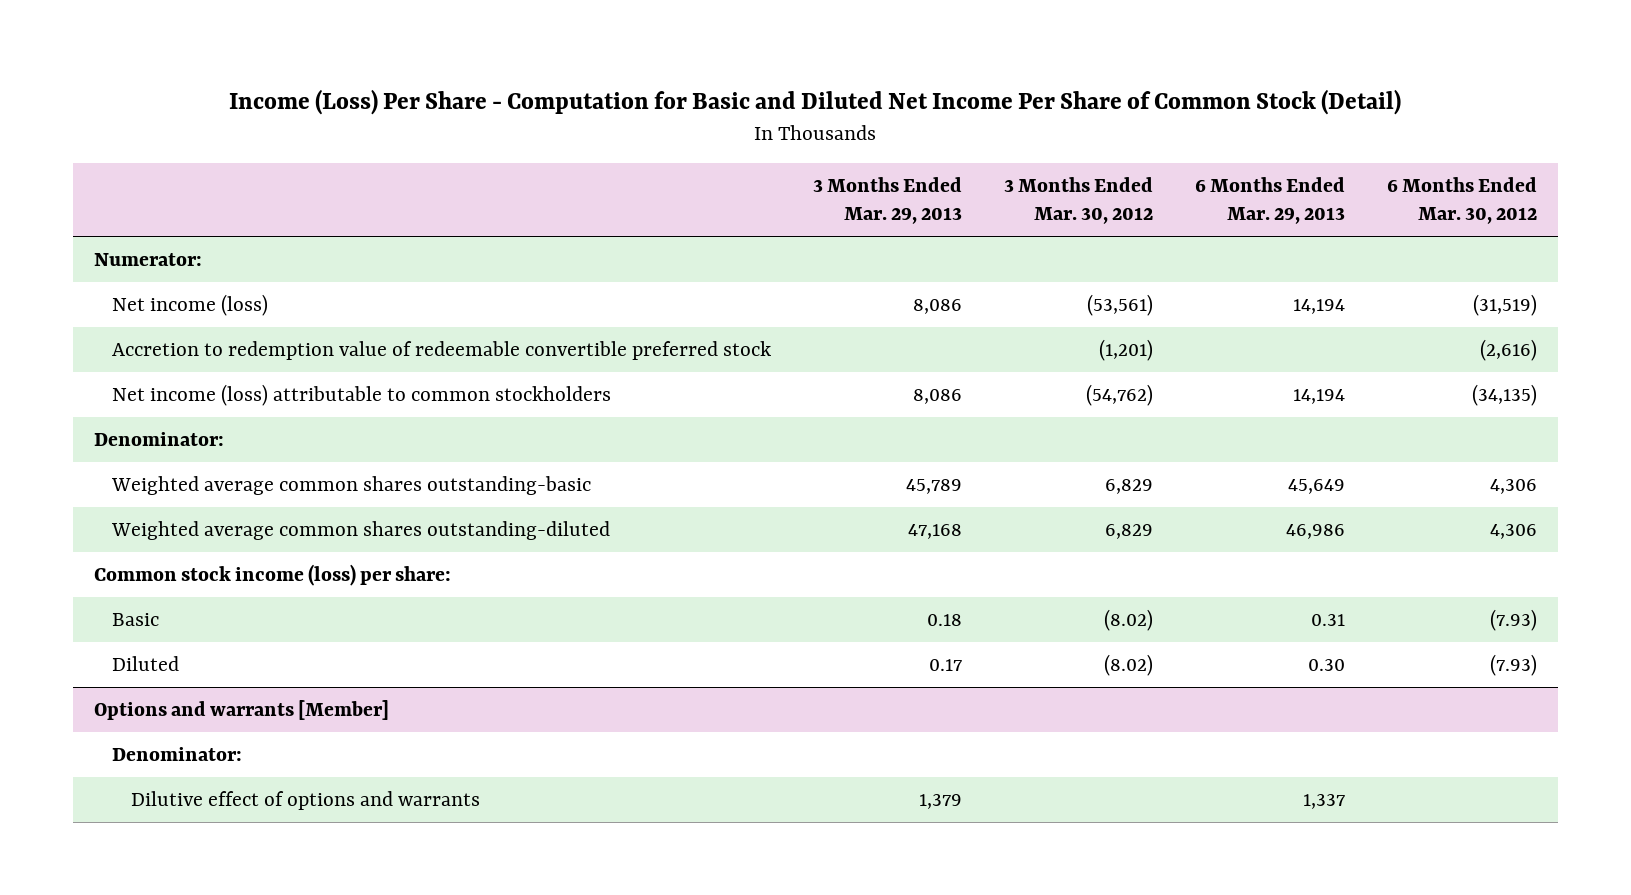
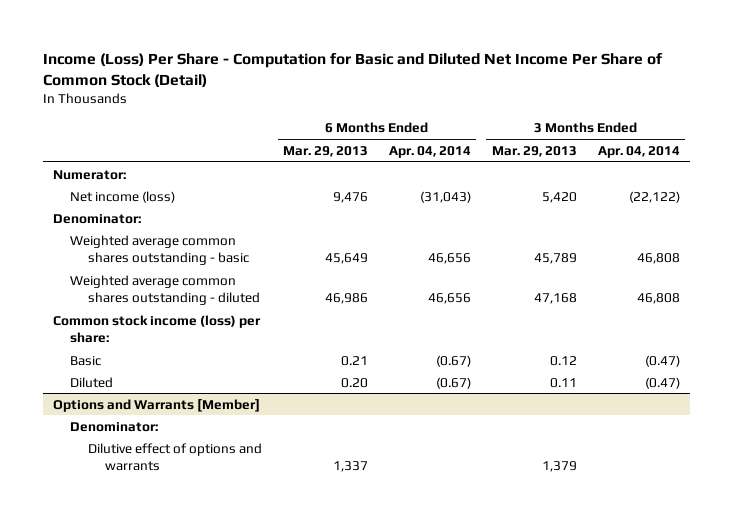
[1004,177,1154,225] 3 Months Ended Mar. 30, 2012 -> none
[1386,177,1537,225] 6 Months Ended Mar. 30, 2012 -> none
none -> [388,145,471,158] Apr. 04, 2014
none -> [597,145,680,158] Apr. 04, 2014
[112,340,772,360] Accretion to redemption value of redeemable convertible preferred stock -> none
[112,383,612,406] Net income (loss) attributable to common stockholders -> none
[913,298,963,314] 8,086 -> [541,191,577,203] 5,420
[1292,298,1345,314] 14,194 -> [332,191,368,203] 9,476
[111,475,592,495] Weighted average common shares outstanding-basic -> [70,234,249,265] Weighted average common shares outstanding - basic
[111,520,611,540] Weighted average common shares outstanding-diluted -> [70,274,260,305] Weighted average common shares outstanding - diluted
[927,613,963,626] 0.18 -> [549,355,577,366] 0.12
[1310,613,1345,626] 0.31 -> [340,355,368,366] 0.21
[929,658,963,671] 0.17 -> [549,377,577,388] 0.11
[1307,658,1345,671] 0.30 -> [340,377,368,388] 0.20
[93,699,389,720] Options and warrants [Member] -> [53,398,261,412] Options and Warrants [Member]

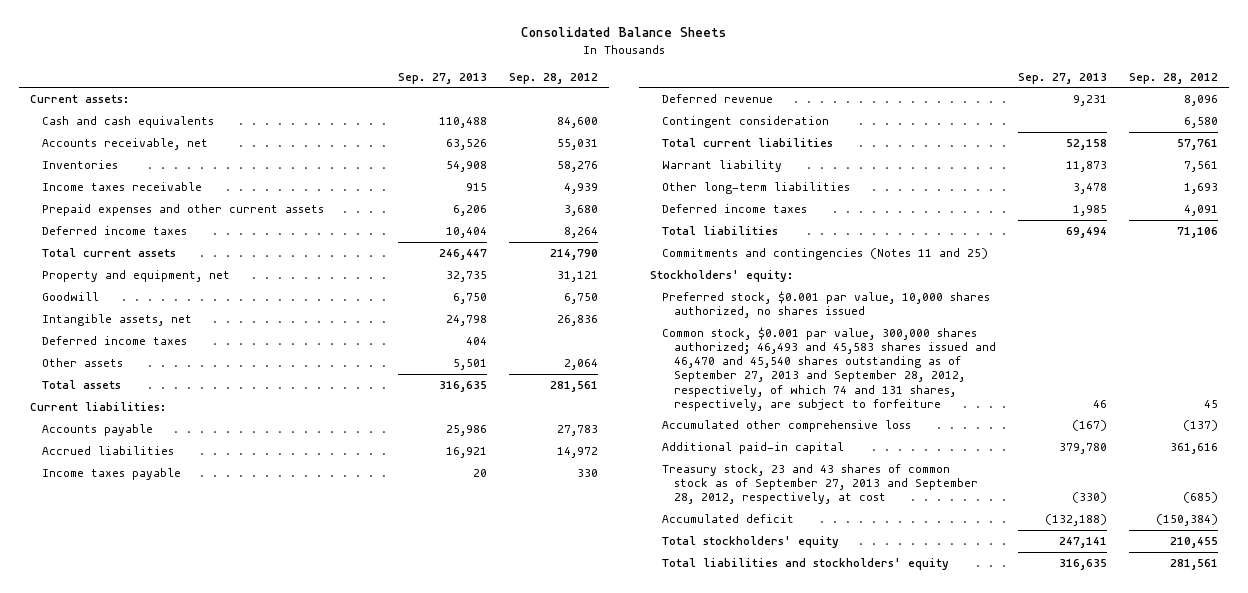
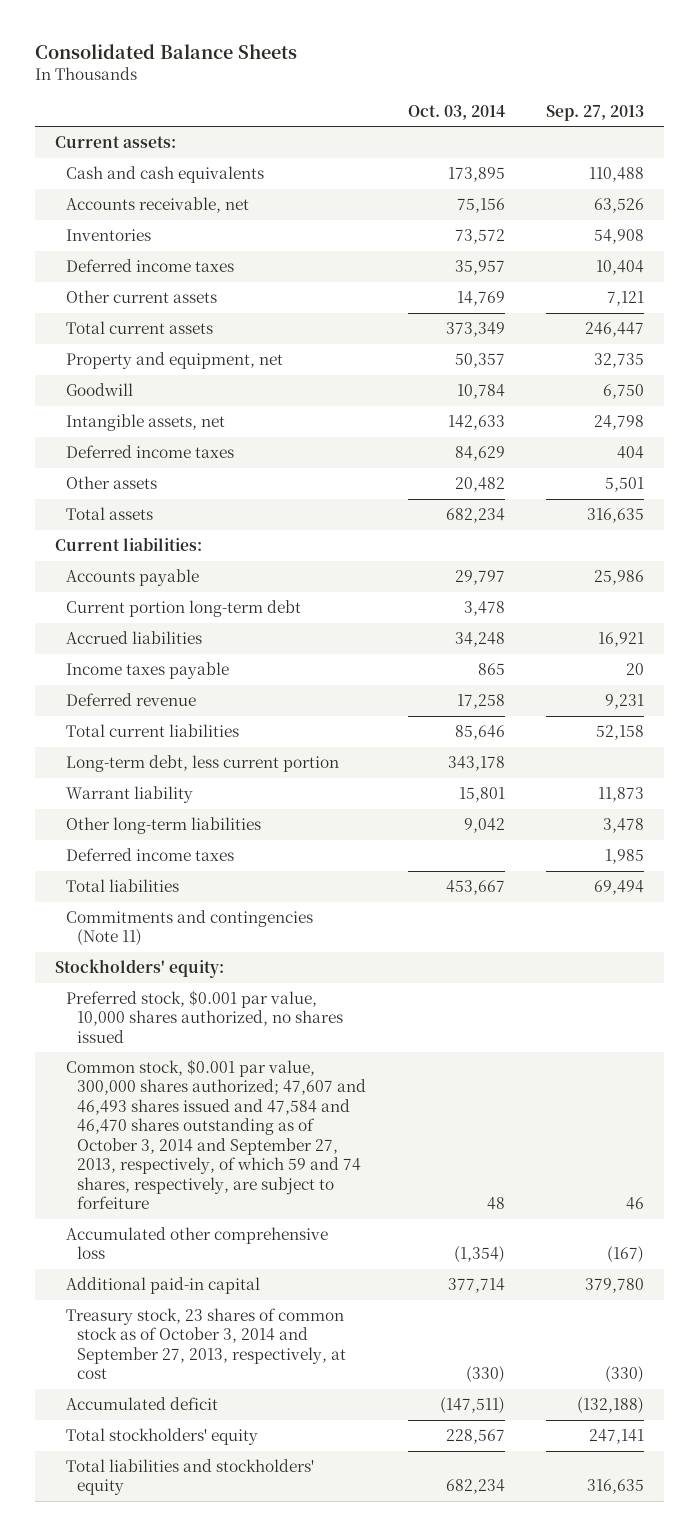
[508,72,598,84] Sep. 28, 2012 -> none
none -> [407,104,505,120] Oct. 03, 2014
[41,181,202,191] Income taxes receivable -> none
[41,203,324,216] Prepaid expenses and other current assets -> none
none -> [66,290,218,304] Other current assets
none -> [66,600,302,618] Current portion long-term debt
[662,115,830,128] Contingent consideration -> none
none -> [66,755,340,773] Long-term debt, less current portion
[662,247,989,260] Commitments and contingencies (Notes 11 and 25) -> [66,910,314,947] Commitments and contingencies (Note 11)
[662,326,997,411] Common stock, $0.001 par value, 300,000 shares authorized; 46,493 and 45,583 shares issued and 46,470 and 45,540 shares outstanding as of September 27, 2013 and September 28, 2012, respectively, of which 74 and 131 shares, respectively, are subject to forfeiture -> [66,1059,367,1210] Common stock, $0.001 par value, 300,000 shares authorized; 47,607 and 46,493 shares issued and 47,584 and 46,470 shares outstanding as of October 3, 2014 and September 27, 2013, respectively, of which 59 and 74 shares, respectively, are subject to forfeiture
[662,463,979,505] Treasury stock, 23 and 43 shares of common stock as of September 27, 2013 and September 28, 2012, respectively, at cost -> [66,1308,347,1380] Treasury stock, 23 shares of common stock as of October 3, 2014 and September 27, 2013, respectively, at cost

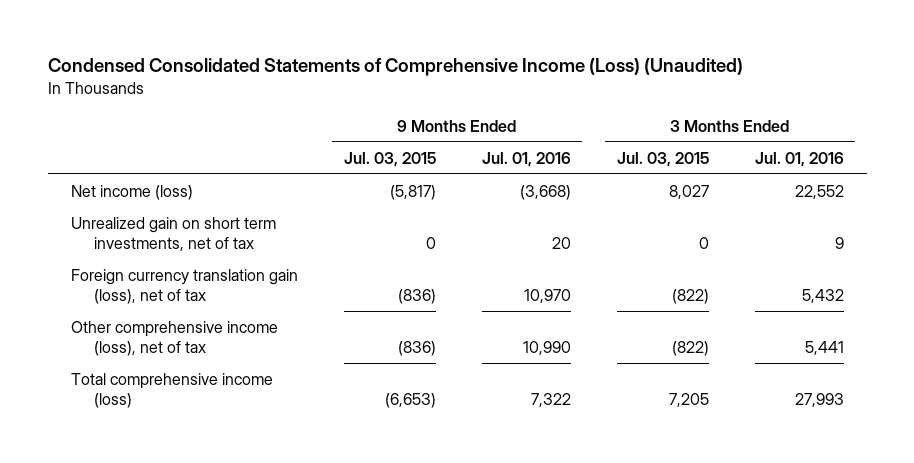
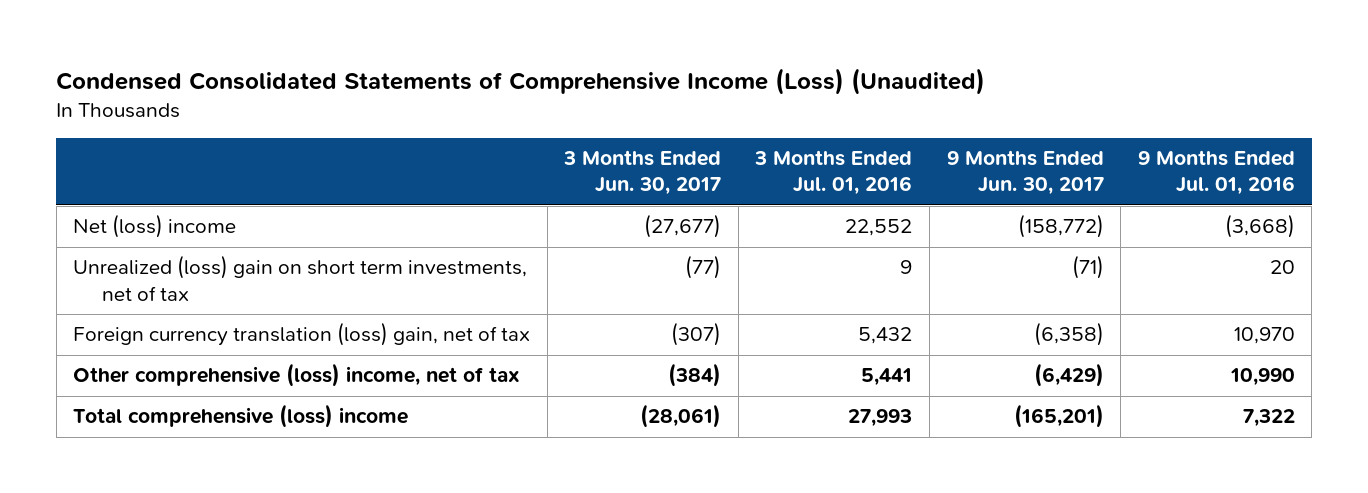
[343,151,436,167] Jul. 03, 2015 -> none
[616,151,709,167] Jul. 03, 2015 -> none
none -> [563,150,722,196] 3 Months Ended Jun. 30, 2017
none -> [946,150,1104,196] 9 Months Ended Jun. 30, 2017
[70,184,193,200] Net income (loss) -> [73,214,237,239] Net (loss) income
[70,216,276,251] Unrealized gain on short term investments, net of tax -> [73,255,528,301] Unrealized (loss) gain on short term investments, net of tax
[70,268,298,304] Foreign currency translation gain (loss), net of tax -> [73,322,531,347] Foreign currency translation (loss) gain, net of tax
[70,320,278,356] Other comprehensive income (loss), net of tax -> [73,363,521,388] Other comprehensive (loss) income, net of tax
[70,372,273,408] Total comprehensive income (loss) -> [73,404,409,429] Total comprehensive (loss) income

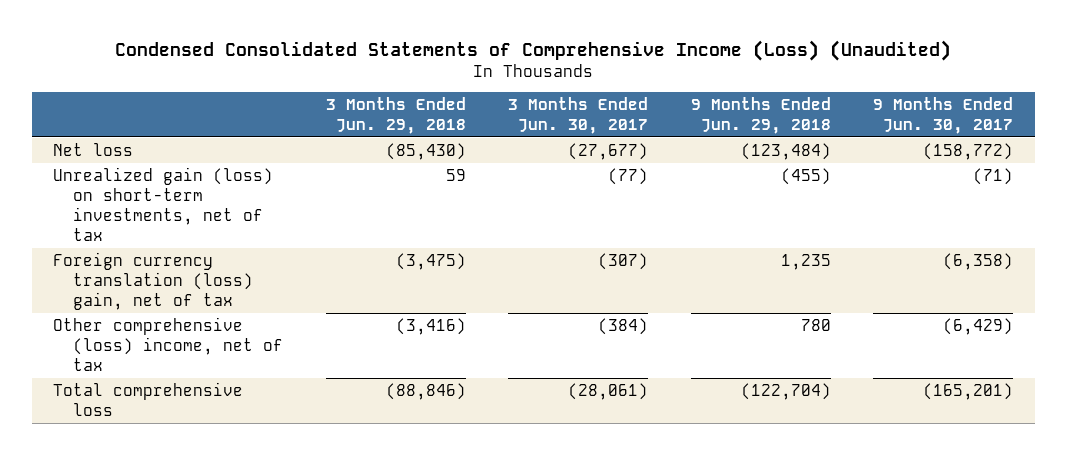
[754,150,913,196] 3 Months Ended Jul. 01, 2016 -> none
[1137,150,1295,196] 9 Months Ended Jul. 01, 2016 -> none
none -> [325,97,466,135] 3 Months Ended Jun. 29, 2018
none -> [690,97,831,135] 9 Months Ended Jun. 29, 2018
[73,214,237,239] Net (loss) income -> [53,142,134,156] Net loss
[73,255,528,301] Unrealized (loss) gain on short term investments, net of tax -> [53,166,274,241] Unrealized gain (loss) on short-term investments, net of tax
[73,404,409,429] Total comprehensive (loss) income -> [53,381,244,416] Total comprehensive loss

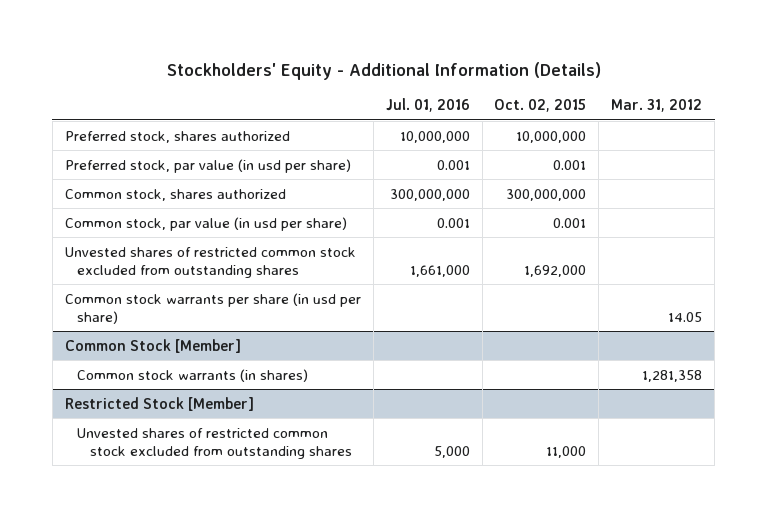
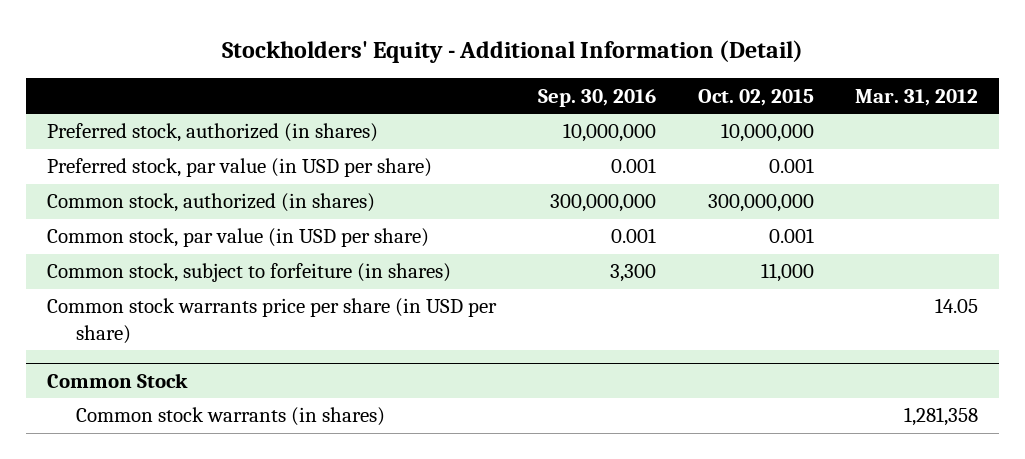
[166,61,601,80] Stockholders' Equity - Additional Information (Details) -> [221,39,803,63] Stockholders' Equity - Additional Information (Detail)
[385,98,470,113] Jul. 01, 2016 -> none
none -> [537,88,656,107] Sep. 30, 2016
[64,246,356,278] Unvested shares of restricted common stock excluded from outstanding shares -> none
[64,130,290,143] Preferred stock, shares authorized -> [47,123,379,143] Preferred stock, authorized (in shares)
[64,158,351,173] Preferred stock, par value (in usd per share) -> [47,158,433,178] Preferred stock, par value (in USD per share)
[64,188,286,201] Common stock, shares authorized -> [47,193,376,213] Common stock, authorized (in shares)
[64,216,347,231] Common stock, par value (in usd per share) -> [47,228,430,248] Common stock, par value (in USD per share)
none -> [47,263,452,283] Common stock, subject to forfeiture (in shares)
[64,292,361,324] Common stock warrants per share (in usd per share) -> [47,298,498,344] Common stock warrants price per share (in USD per share)
[64,338,241,353] Common Stock [Member] -> [47,372,189,388] Common Stock
[64,396,254,411] Restricted Stock [Member] -> none
[77,427,352,459] Unvested shares of restricted common stock excluded from outstanding shares -> none

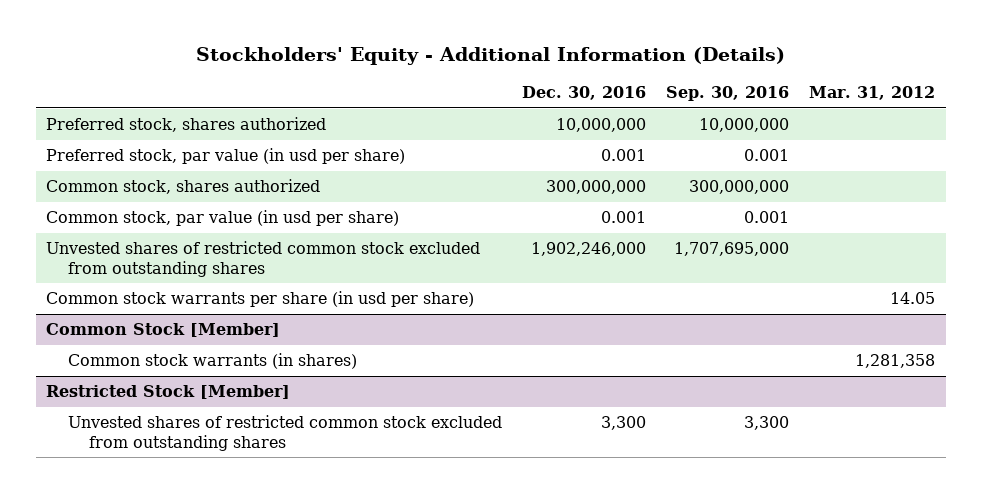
[221,39,803,63] Stockholders' Equity - Additional Information (Detail) -> [195,47,785,66] Stockholders' Equity - Additional Information (Details)
[697,88,814,106] Oct. 02, 2015 -> none
none -> [521,86,646,101] Dec. 30, 2016
[47,263,452,283] Common stock, subject to forfeiture (in shares) -> none
[47,123,379,143] Preferred stock, authorized (in shares) -> [46,117,327,133] Preferred stock, shares authorized
[47,158,433,178] Preferred stock, par value (in USD per share) -> [46,148,406,165] Preferred stock, par value (in usd per share)
[47,193,376,213] Common stock, authorized (in shares) -> [46,179,321,195] Common stock, shares authorized
[47,228,430,248] Common stock, par value (in USD per share) -> [46,210,400,227] Common stock, par value (in usd per share)
none -> [46,241,481,277] Unvested shares of restricted common stock excluded from outstanding shares
[47,298,498,344] Common stock warrants price per share (in USD per share) -> [46,291,475,308] Common stock warrants per share (in usd per share)
[47,372,189,388] Common Stock -> [46,323,281,338] Common Stock [Member]
none -> [46,385,291,400] Restricted Stock [Member]
none -> [67,415,502,451] Unvested shares of restricted common stock excluded from outstanding shares

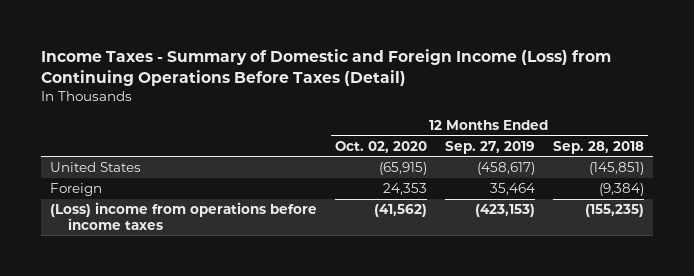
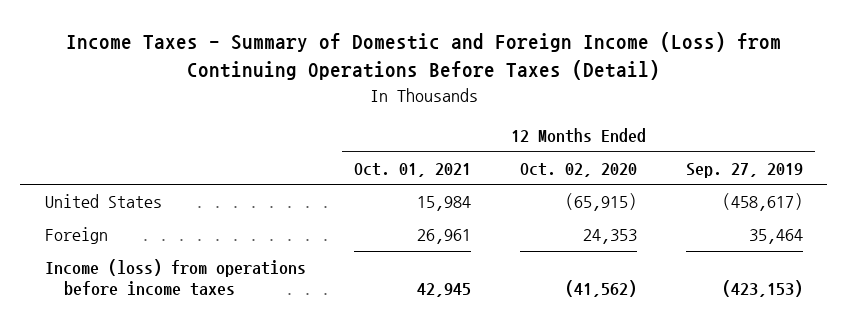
[552,140,644,154] Sep. 28, 2018 -> none
none -> [354,162,472,177] Oct. 01, 2021
[50,202,318,230] (Loss) income from operations before income taxes -> [44,259,306,297] Income (loss) from operations before income taxes

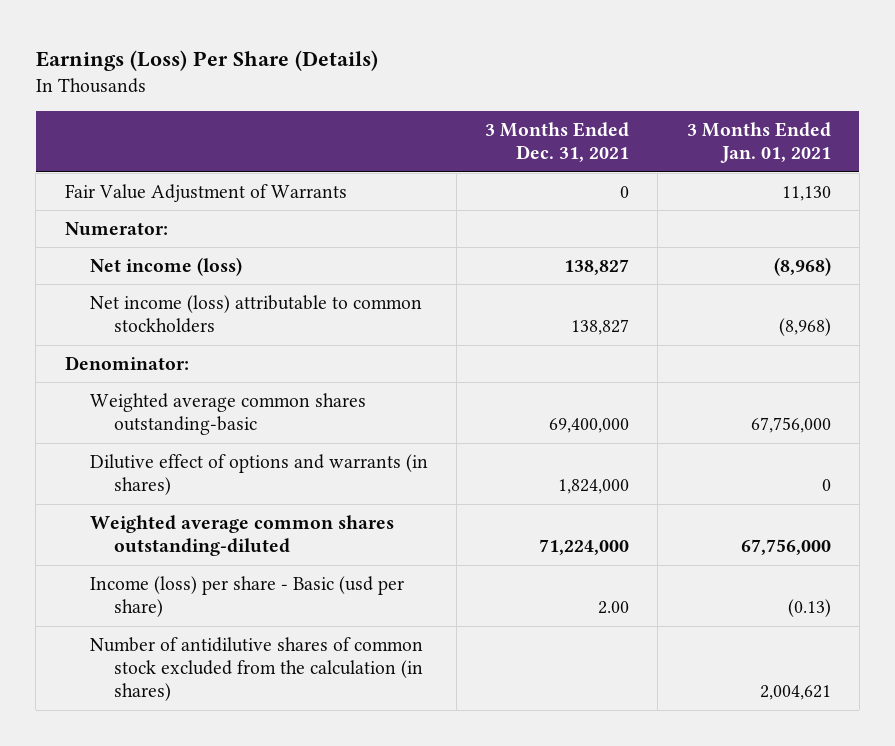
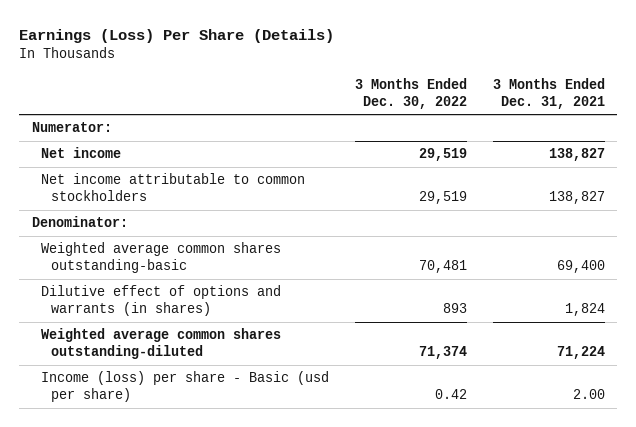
[686,122,831,164] 3 Months Ended Jan. 01, 2021 -> none
none -> [355,77,468,109] 3 Months Ended Dec. 30, 2022
[64,183,347,202] Fair Value Adjustment of Warrants -> none
[89,256,242,276] Net income (loss) -> [41,147,122,159] Net income
[89,294,422,334] Net income (loss) attributable to common stockholders -> [41,173,306,202] Net income attributable to common stockholders
[549,418,630,434] 69,400,000 -> [556,260,605,274] 69,400
[558,479,630,495] 1,824,000 -> [564,303,605,317] 1,824
[539,539,630,556] 71,224,000 -> [556,346,605,360] 71,224
[89,636,424,702] Number of antidilutive shares of common stock excluded from the calculation (in shares) -> none

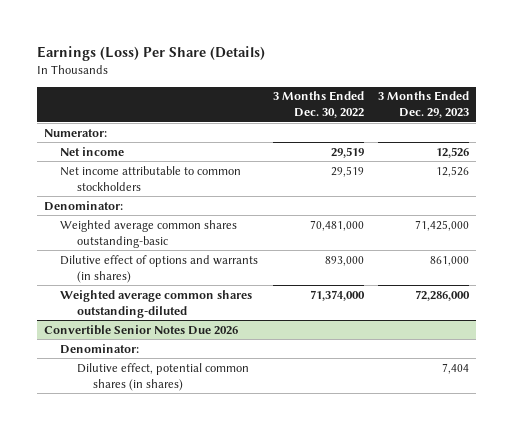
[492,77,605,109] 3 Months Ended Dec. 31, 2021 -> none
none -> [377,91,469,119] 3 Months Ended Dec. 29, 2023
[41,371,330,403] Income (loss) per share - Basic (usd per share) -> none
[419,260,468,274] 70,481 -> [309,219,364,231] 70,481,000
[443,303,468,314] 893 -> [324,255,364,266] 893,000
[419,346,468,360] 71,374 -> [309,289,365,301] 71,374,000
none -> [44,324,239,335] Convertible Senior Notes Due 2026
none -> [60,343,140,354] Denominator:
none -> [76,362,249,391] Dilutive effect, potential common shares (in shares)

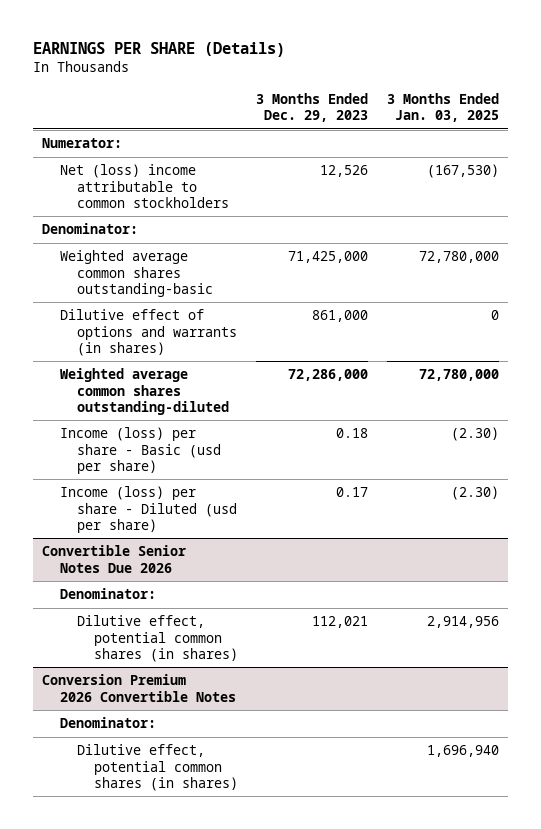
[37,45,266,61] Earnings (Loss) Per Share (Details) -> [33,42,286,58] EARNINGS PER SHARE (Details)
[272,91,364,119] 3 Months Ended Dec. 30, 2022 -> none
none -> [386,92,499,123] 3 Months Ended Jan. 03, 2025
[60,146,125,156] Net income -> none
[60,165,242,191] Net income attributable to common stockholders -> [59,164,229,208] Net (loss) income attributable to common stockholders
none -> [59,427,221,474] Income (loss) per share - Basic (usd per share)
none -> [59,486,237,533] Income (loss) per share - Diluted (usd per share)
[441,362,469,374] 7,404 -> [312,616,369,629] 112,021
none -> [42,674,236,702] Conversion Premium 2026 Convertible Notes
none -> [59,717,156,729] Denominator:
none -> [76,744,238,791] Dilutive effect, potential common shares (in shares)

